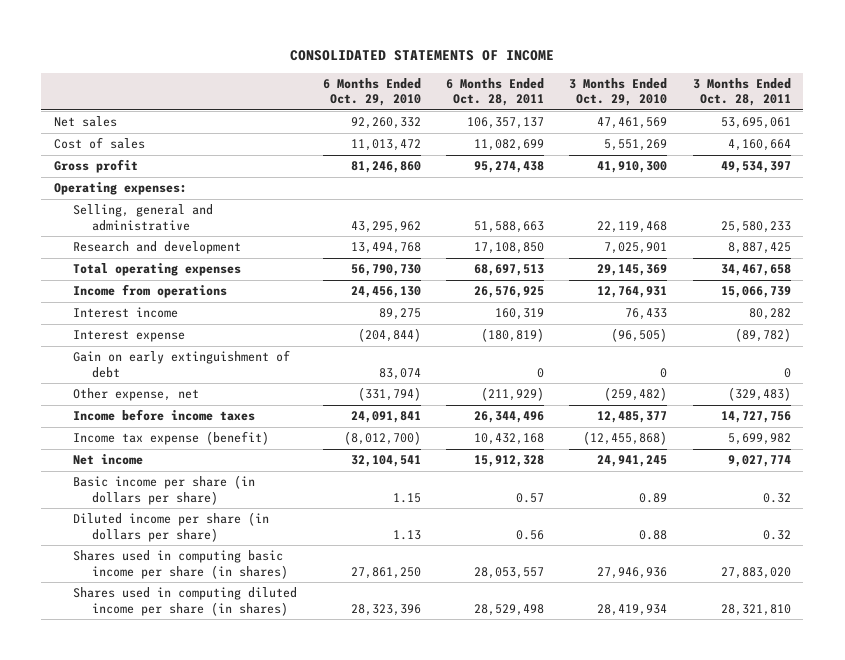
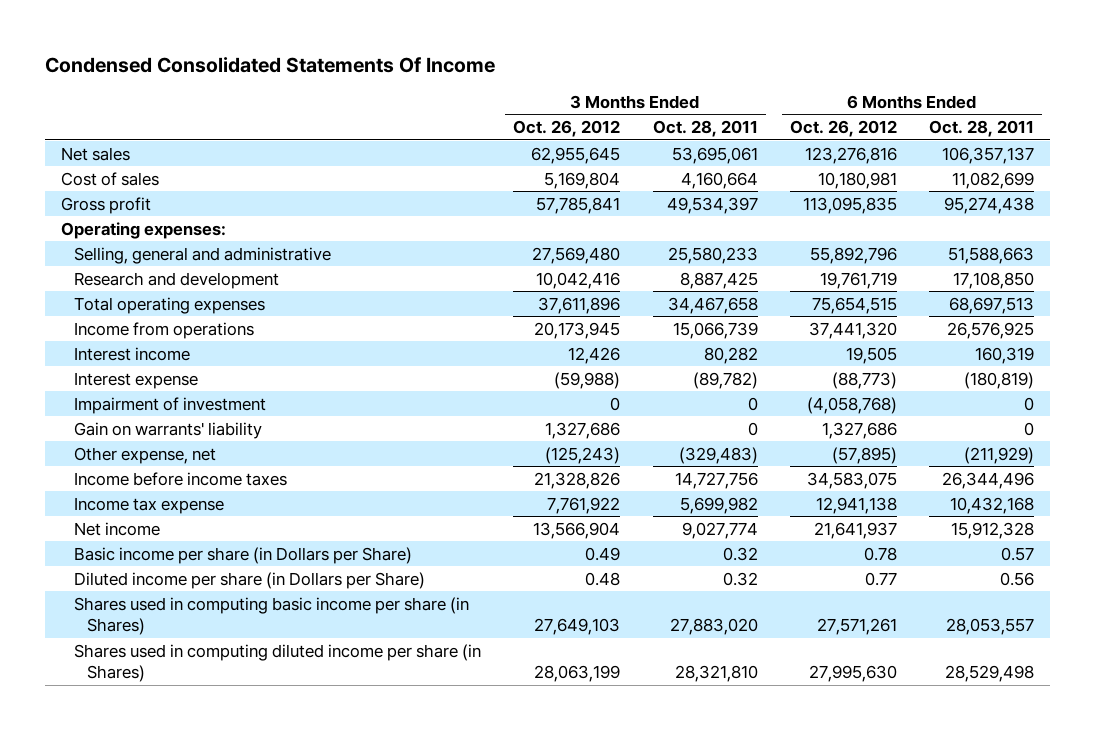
[290,50,555,62] CONSOLIDATED STATEMENTS OF INCOME -> [44,56,495,73] Condensed Consolidated Statements Of Income
[322,77,421,107] 6 Months Ended Oct. 29, 2010 -> none
[569,77,668,107] 3 Months Ended Oct. 29, 2010 -> none
none -> [513,120,621,138] Oct. 26, 2012
none -> [789,120,897,138] Oct. 26, 2012
[73,350,291,378] Gain on early extinguishment of debt -> none
none -> [74,396,267,414] Impairment of investment
none -> [74,421,263,439] Gain on warrants' liability
[73,431,270,446] Income tax expense (benefit) -> [74,496,225,514] Income tax expense
[73,475,256,505] Basic income per share (in dollars per share) -> [74,546,413,564] Basic income per share (in Dollars per Share)
[73,512,270,542] Diluted income per share (in dollars per share) -> [74,571,426,589] Diluted income per share (in Dollars per Share)
[73,550,289,579] Shares used in computing basic income per share (in shares) -> [74,596,470,635] Shares used in computing basic income per share (in Shares)
[73,587,298,616] Shares used in computing diluted income per share (in shares) -> [74,643,482,682] Shares used in computing diluted income per share (in Shares)

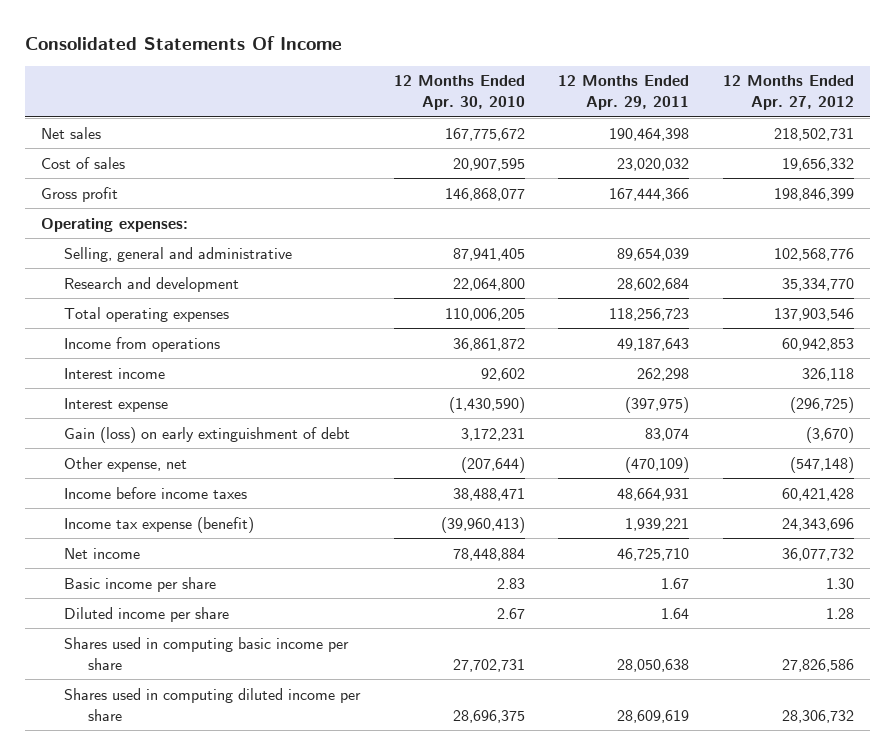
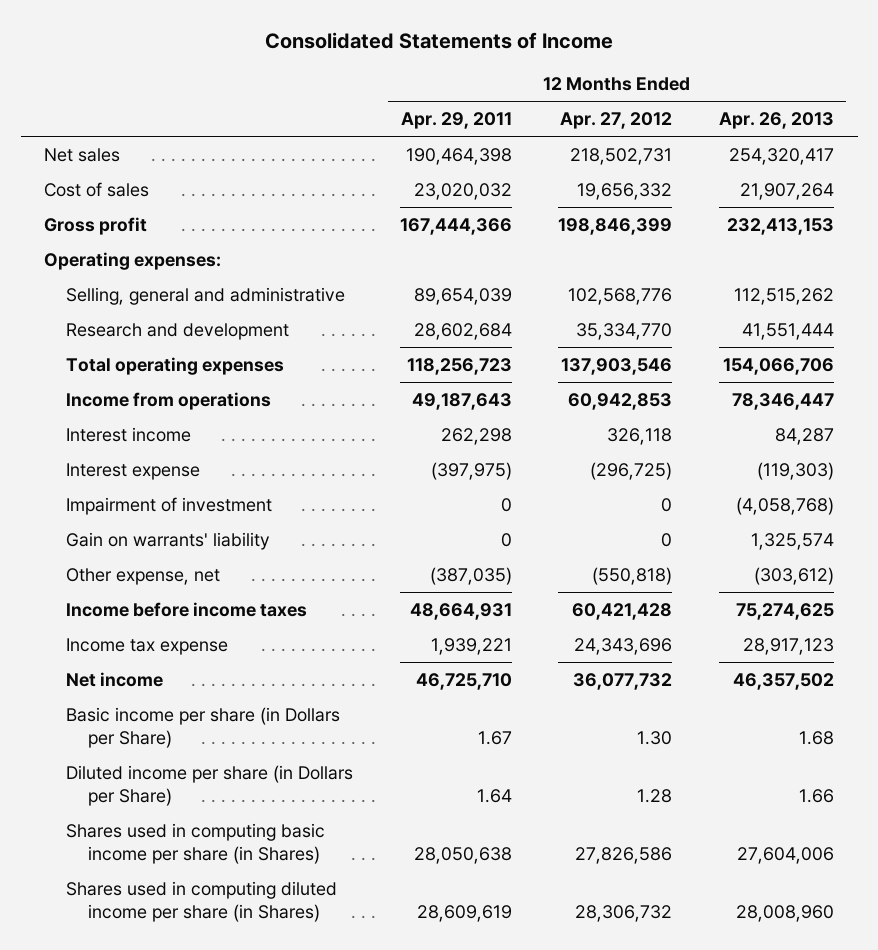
[24,35,342,50] Consolidated Statements Of Income -> [265,32,614,50] Consolidated Statements of Income
[393,75,525,111] 12 Months Ended Apr. 30, 2010 -> none
none -> [719,111,835,129] Apr. 26, 2013
[64,426,351,443] Gain (loss) on early extinguishment of debt -> none
none -> [65,496,272,515] Impairment of investment
none -> [65,531,270,550] Gain on warrants' liability
[625,456,690,473] (470,109) -> [429,566,512,585] (387,035)
[789,456,854,473] (547,148) -> [592,566,673,585] (550,818)
[64,516,255,533] Income tax expense (benefit) -> [65,637,228,655] Income tax expense
[64,576,217,592] Basic income per share -> [65,706,340,748] Basic income per share (in Dollars per Share)
[64,606,230,622] Diluted income per share -> [65,764,353,806] Diluted income per share (in Dollars per Share)
[64,636,350,670] Shares used in computing basic income per share -> [65,822,325,864] Shares used in computing basic income per share (in Shares)
[64,687,362,721] Shares used in computing diluted income per share -> [65,880,337,922] Shares used in computing diluted income per share (in Shares)

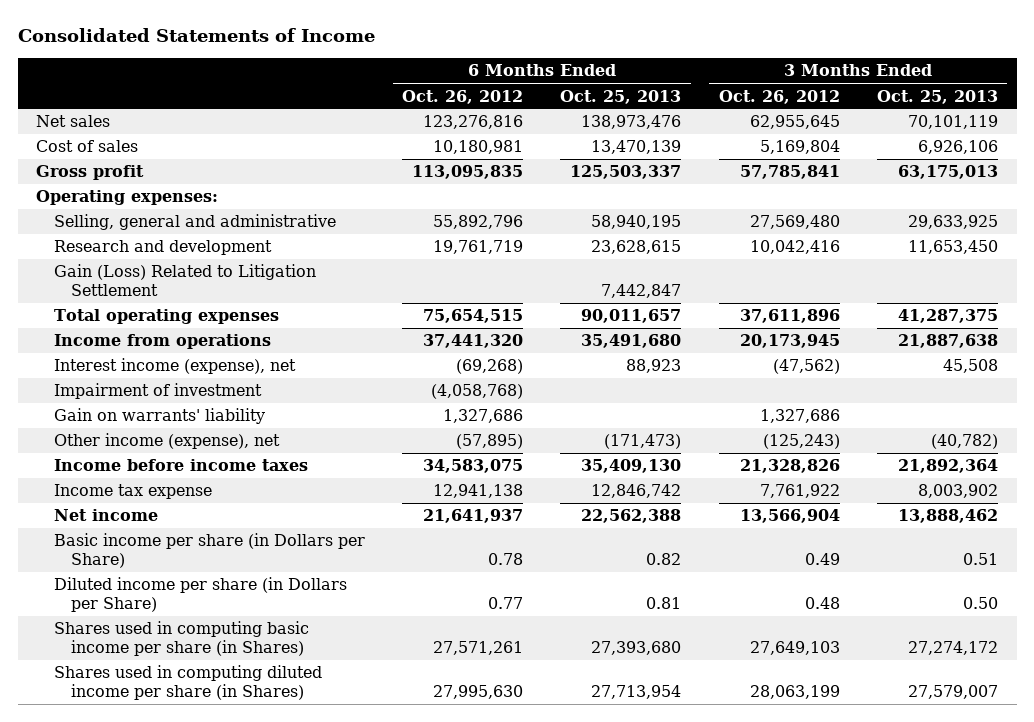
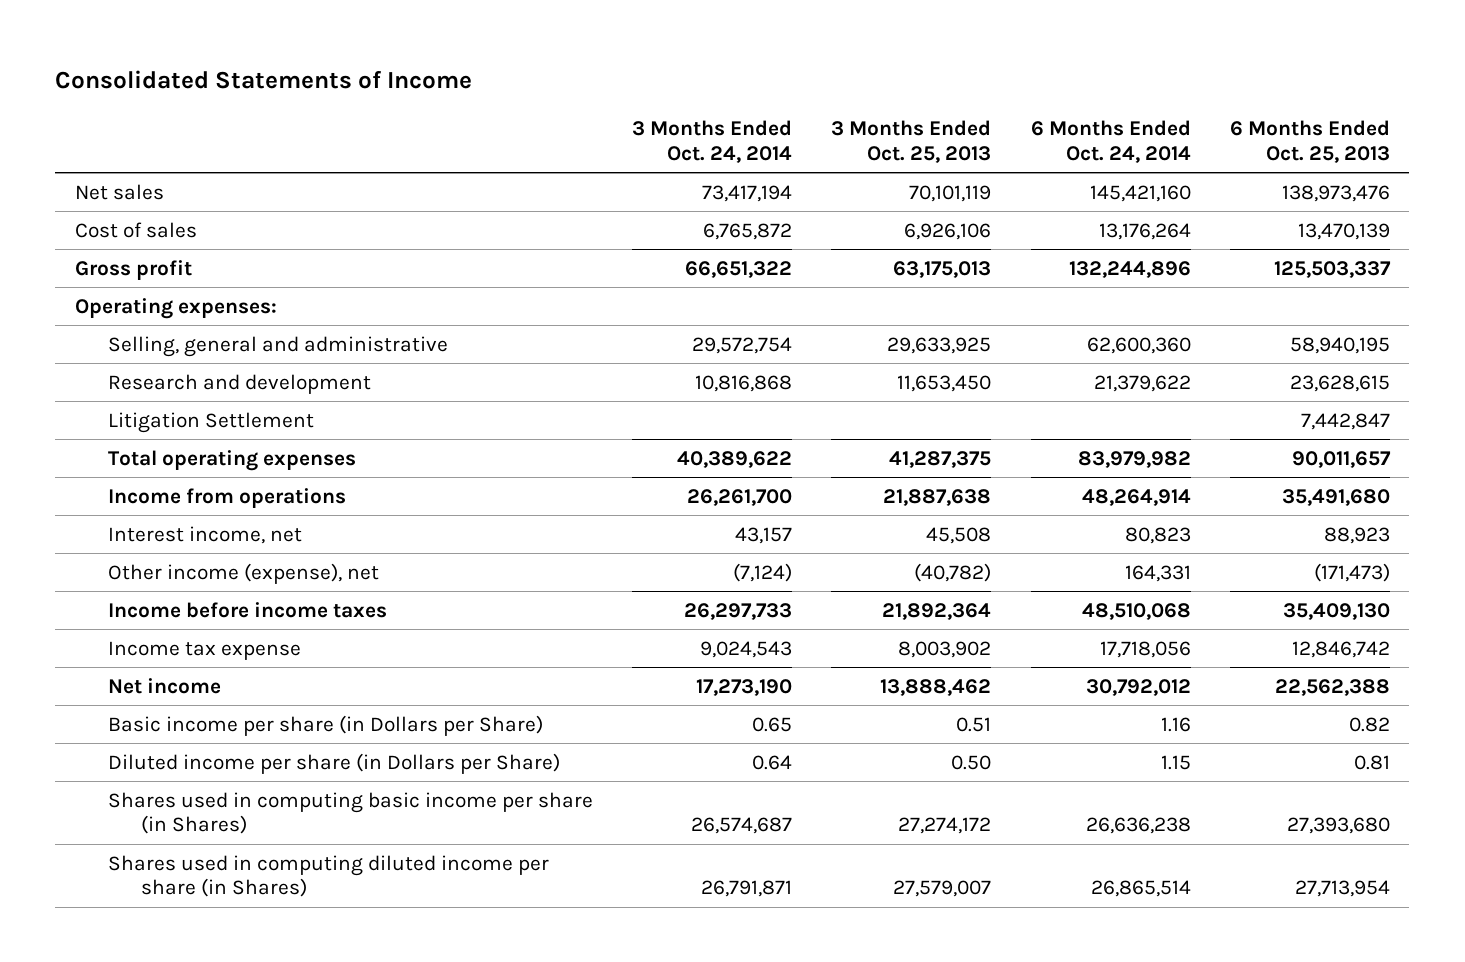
[402,89,524,104] Oct. 26, 2012 -> none
[718,89,840,104] Oct. 26, 2012 -> none
none -> [632,120,793,163] 3 Months Ended Oct. 24, 2014
none -> [1030,120,1191,163] 6 Months Ended Oct. 24, 2014
[53,264,316,296] Gain (Loss) Related to Litigation Settlement -> [108,411,315,433] Litigation Settlement
[53,383,262,400] Impairment of investment -> none
[53,408,265,425] Gain on warrants' liability -> none
[53,358,296,375] Interest income (expense), net -> [108,525,303,544] Interest income, net

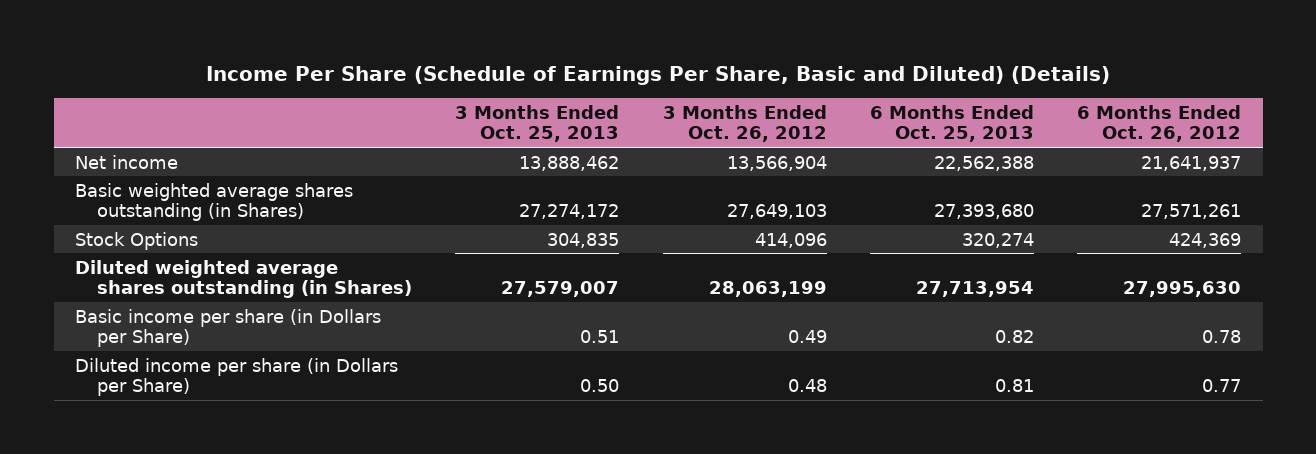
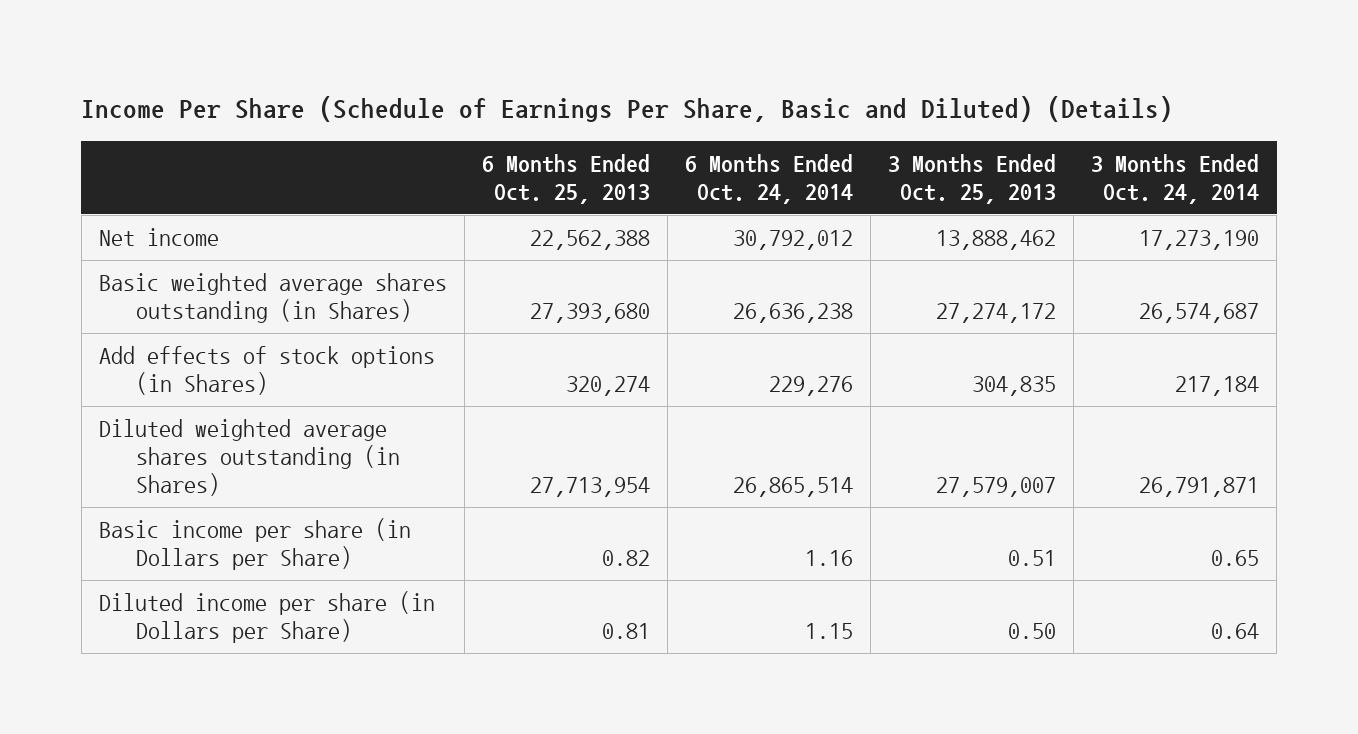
[662,104,827,143] 3 Months Ended Oct. 26, 2012 -> none
[1077,104,1242,143] 6 Months Ended Oct. 26, 2012 -> none
none -> [685,153,854,204] 6 Months Ended Oct. 24, 2014
none -> [1091,153,1260,204] 3 Months Ended Oct. 24, 2014
[75,231,199,250] Stock Options -> [98,345,435,396] Add effects of stock options (in Shares)

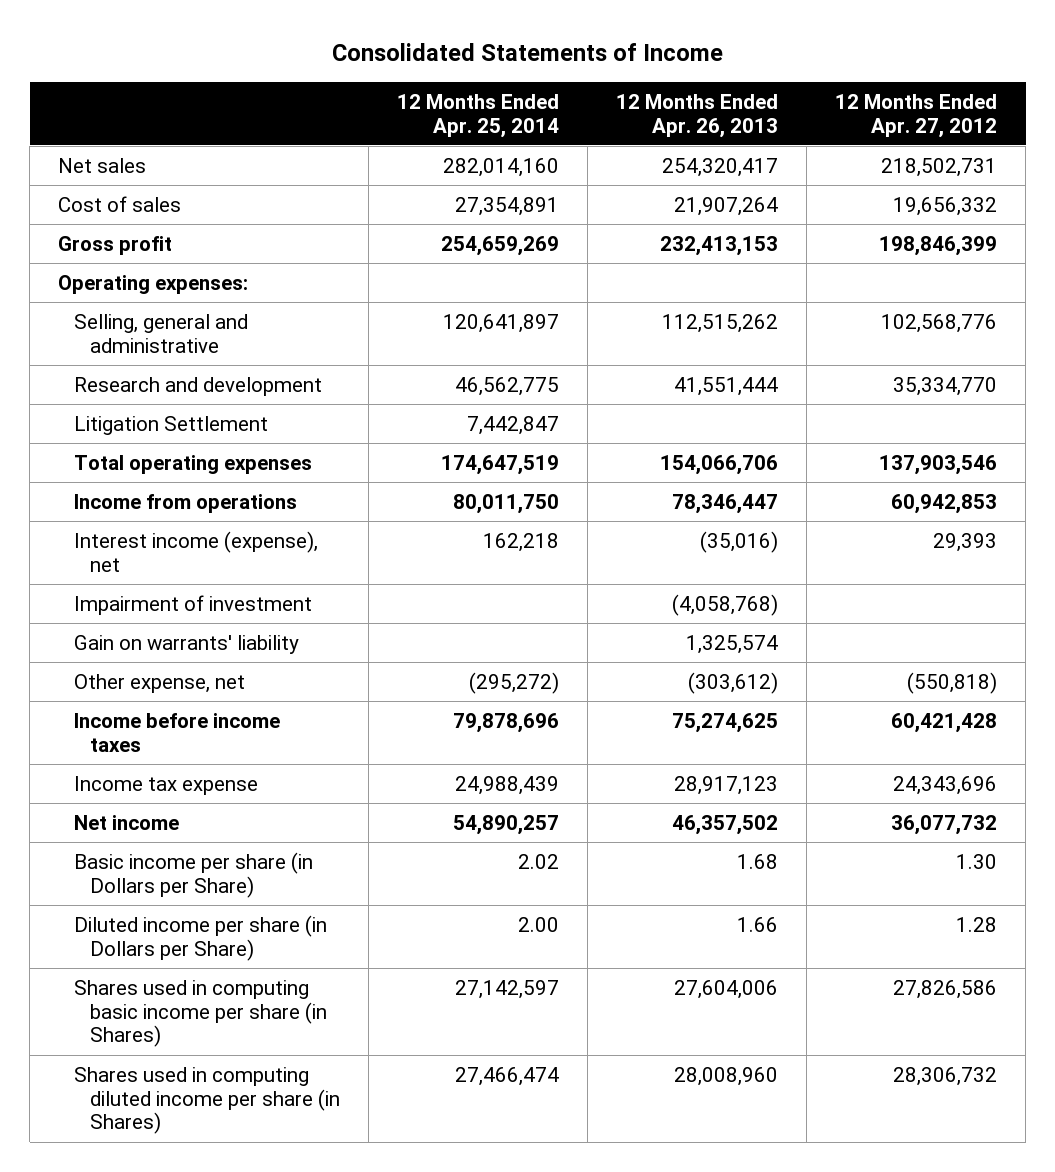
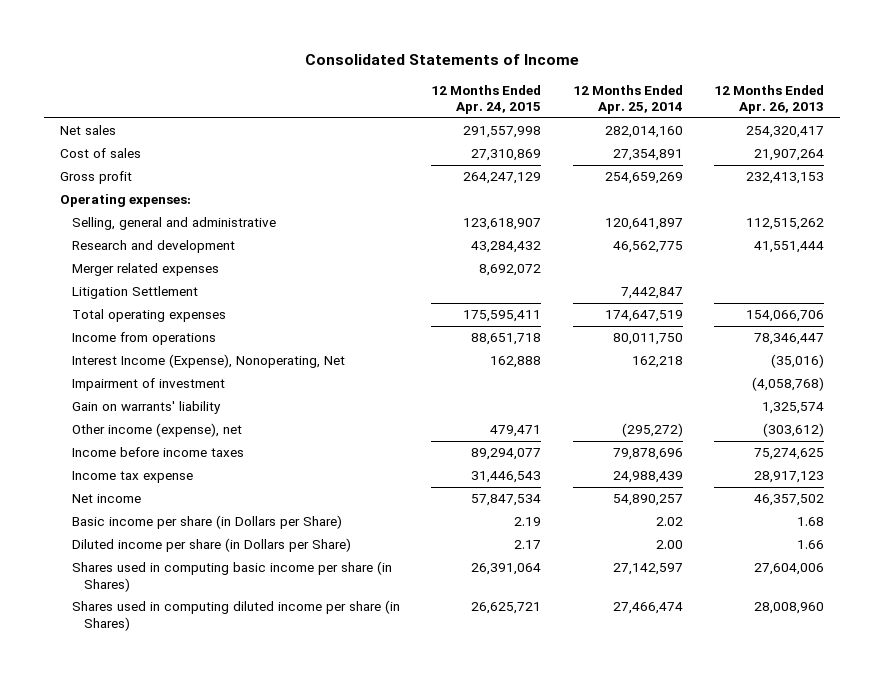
[835,93,998,138] 12 Months Ended Apr. 27, 2012 -> none
none -> [431,84,542,114] 12 Months Ended Apr. 24, 2015
none -> [71,263,219,277] Merger related expenses
[74,530,319,572] Interest income (expense), net -> [71,354,345,369] Interest Income (Expense), Nonoperating, Net
[74,673,246,693] Other expense, net -> [71,423,242,438] Other income (expense), net

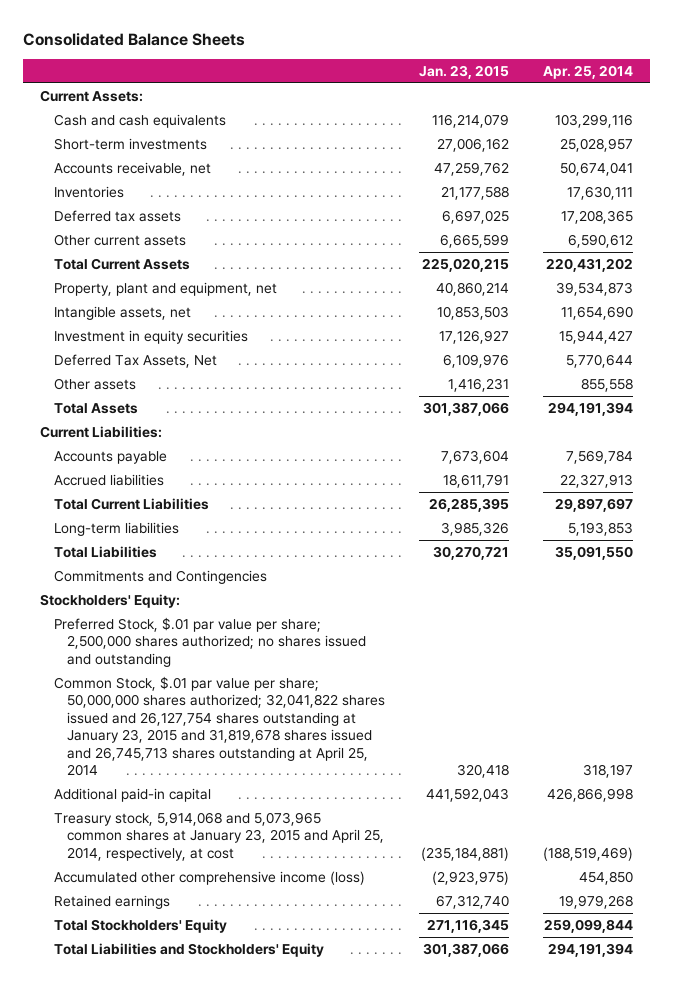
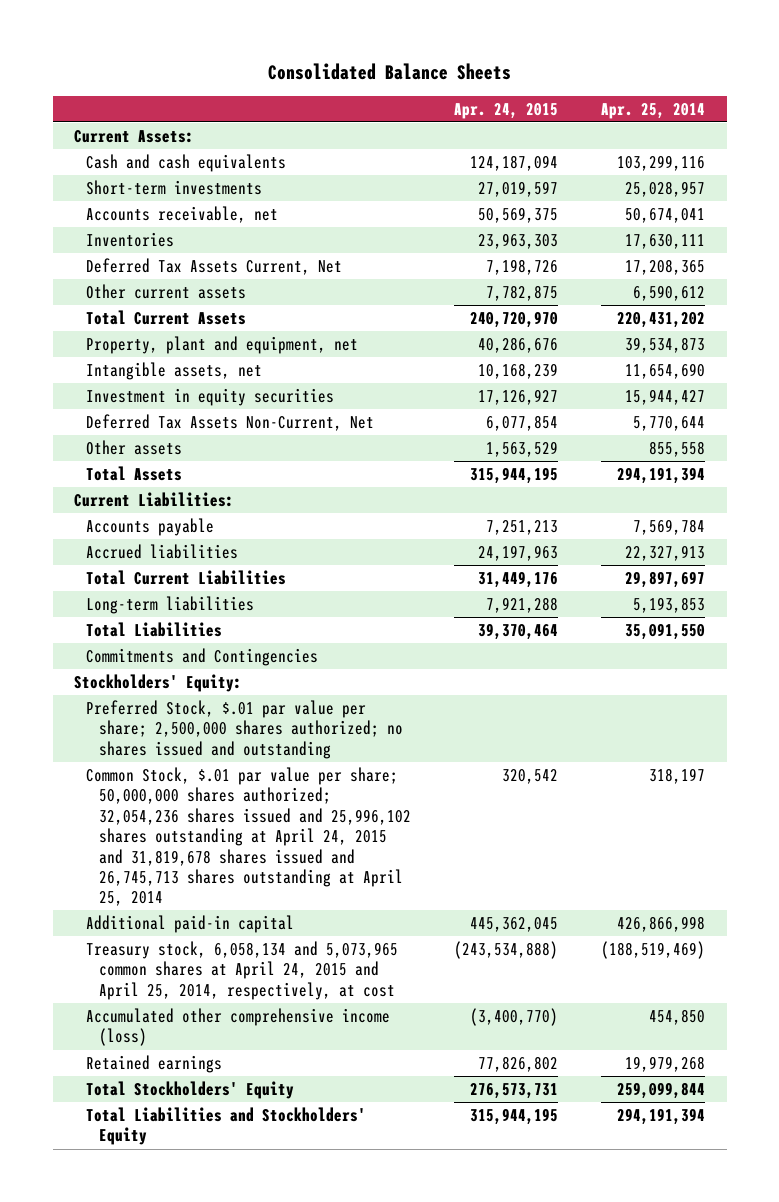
[419,64,510,79] Jan. 23, 2015 -> none
none -> [454,102,559,119] Apr. 24, 2015
[53,209,181,222] Deferred tax assets -> [86,258,343,276] Deferred Tax Assets Current, Net
[53,353,217,368] Deferred Tax Assets, Net -> [86,414,375,432] Deferred Tax Assets Non-Current, Net
[53,675,386,776] Common Stock, $.01 par value per share; 50,000,000 shares authorized; 32,041,822 shares issued and 26,127,754 shares outstanding at January 23, 2015 and 31,819,678 shares issued and 26,745,713 shares outstanding at April 25, 2014 -> [86,767,411,907] Common Stock, $.01 par value per share; 50,000,000 shares authorized; 32,054,236 shares issued and 25,996,102 shares outstanding at April 24, 2015 and 31,819,678 shares issued and 26,745,713 shares outstanding at April 25, 2014
[53,811,385,861] Treasury stock, 5,914,068 and 5,073,965 common shares at January 23, 2015 and April 25, 2014, respectively, at cost -> [86,941,399,1000] Treasury stock, 6,058,134 and 5,073,965 common shares at April 24, 2015 and April 25, 2014, respectively, at cost

